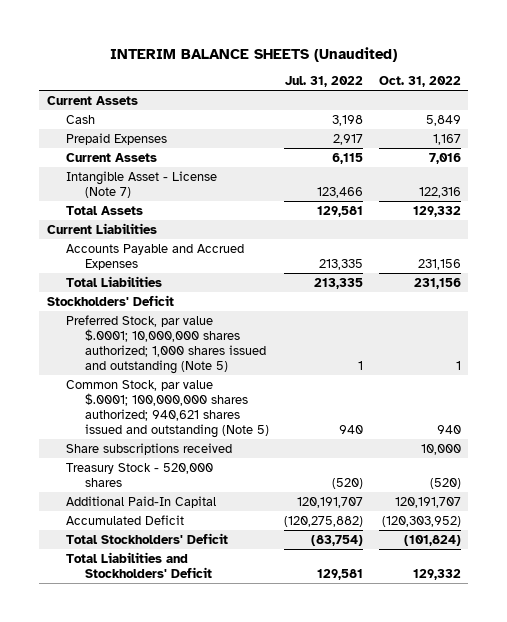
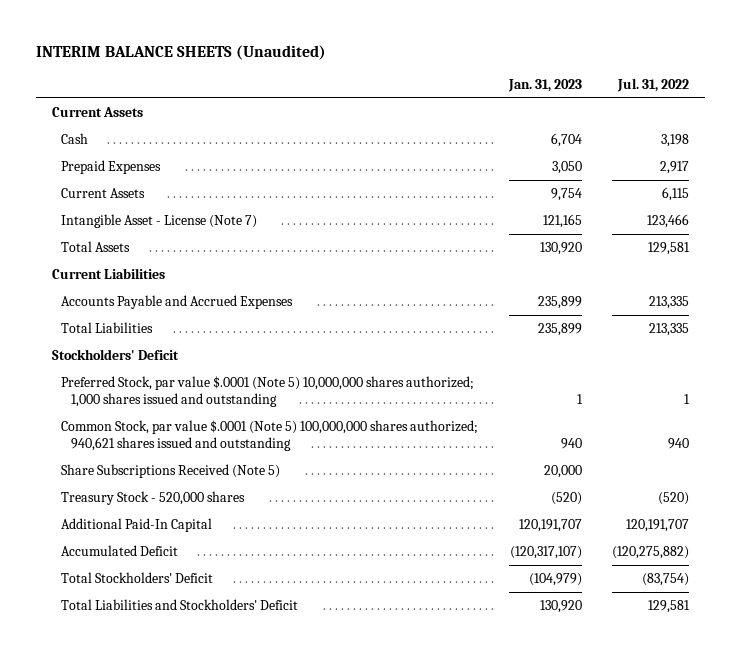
[378,76,461,88] Oct. 31, 2022 -> none
none -> [507,78,582,92] Jan. 31, 2023
[65,314,267,374] Preferred Stock, par value $.0001; 10,000,000 shares authorized; 1,000 shares issued and outstanding (Note 5) -> [61,375,475,408] Preferred Stock, par value $.0001 (Note 5) 10,000,000 shares authorized; 1,000 shares issued and outstanding
[65,379,270,438] Common Stock, par value $.0001; 100,000,000 shares authorized; 940,621 shares issued and outstanding (Note 5) -> [61,419,479,452] Common Stock, par value $.0001 (Note 5) 100,000,000 shares authorized; 940,621 shares issued and outstanding
[65,442,232,455] Share subscriptions received -> [61,463,281,478] Share Subscriptions Received (Note 5)

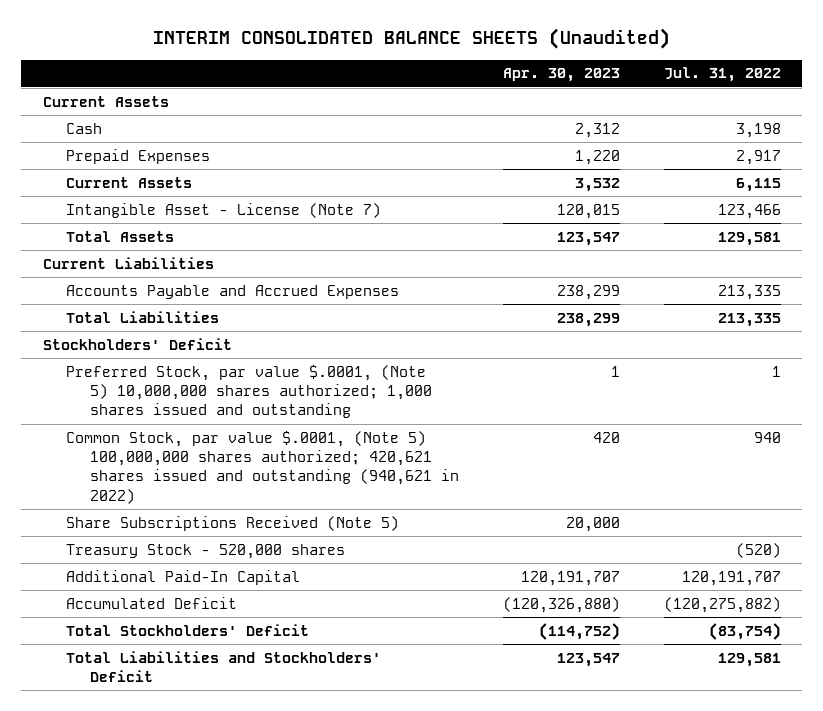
[36,45,327,61] INTERIM BALANCE SHEETS (Unaudited) -> [152,28,670,50] INTERIM CONSOLIDATED BALANCE SHEETS (Unaudited)
[507,78,582,92] Jan. 31, 2023 -> none
none -> [502,68,620,83] Apr. 30, 2023
[61,375,475,408] Preferred Stock, par value $.0001 (Note 5) 10,000,000 shares authorized; 1,000 shares issued and outstanding -> [66,364,432,419] Preferred Stock, par value $.0001, (Note 5) 10,000,000 shares authorized; 1,000 shares issued and outstanding
[61,419,479,452] Common Stock, par value $.0001 (Note 5) 100,000,000 shares authorized; 940,621 shares issued and outstanding -> [66,430,459,504] Common Stock, par value $.0001, (Note 5) 100,000,000 shares authorized; 420,621 shares issued and outstanding (940,621 in 2022)

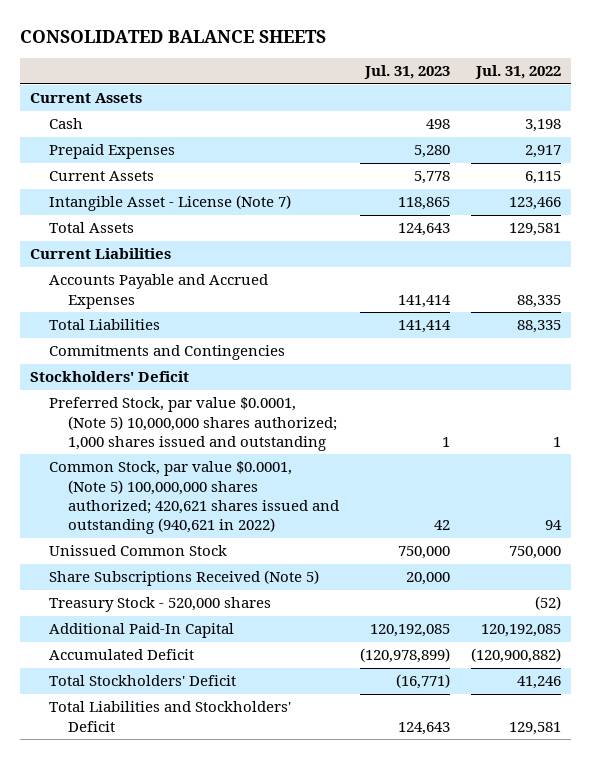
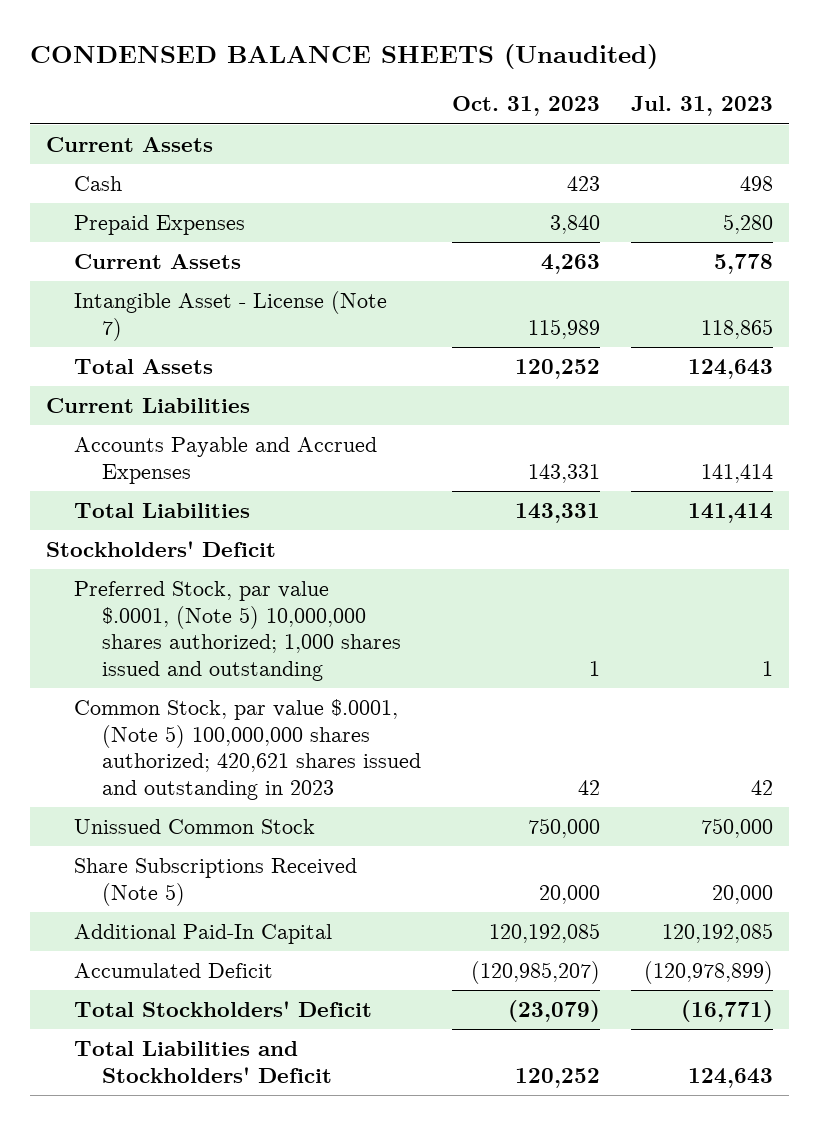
[19,29,326,43] CONSOLIDATED BALANCE SHEETS -> [30,44,659,70] CONDENSED BALANCE SHEETS (Unaudited)
[474,65,561,80] Jul. 31, 2022 -> none
none -> [452,96,601,117] Oct. 31, 2023
[49,345,286,361] Commitments and Contingencies -> none
[49,397,338,451] Preferred Stock, par value $0.0001, (Note 5) 10,000,000 shares authorized; 1,000 shares issued and outstanding -> [73,580,402,682] Preferred Stock, par value $.0001, (Note 5) 10,000,000 shares authorized; 1,000 shares issued and outstanding
[49,461,340,534] Common Stock, par value $0.0001, (Note 5) 100,000,000 shares authorized; 420,621 shares issued and outstanding (940,621 in 2022) -> [73,698,422,801] Common Stock, par value $.0001, (Note 5) 100,000,000 shares authorized; 420,621 shares issued and outstanding in 2023
[49,597,272,613] Treasury Stock - 520,000 shares -> none

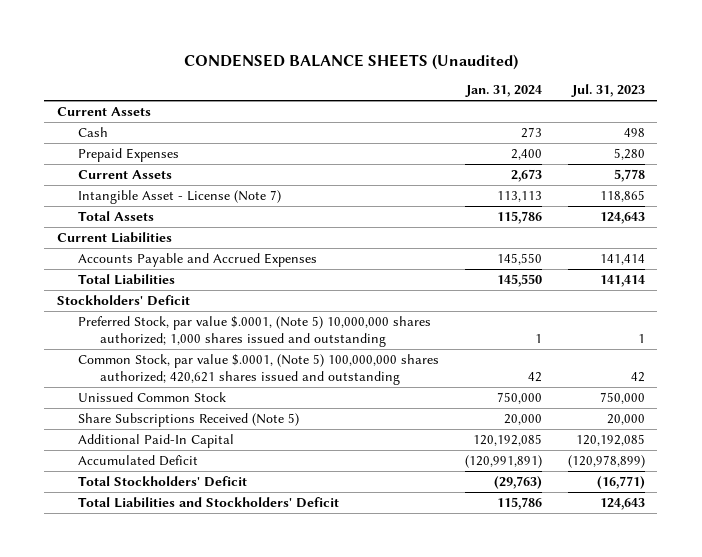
[452,96,601,117] Oct. 31, 2023 -> none
none -> [464,85,542,98] Jan. 31, 2024
[73,698,422,801] Common Stock, par value $.0001, (Note 5) 100,000,000 shares authorized; 420,621 shares issued and outstanding in 2023 -> [78,353,440,385] Common Stock, par value $.0001, (Note 5) 100,000,000 shares authorized; 420,621 shares issued and outstanding

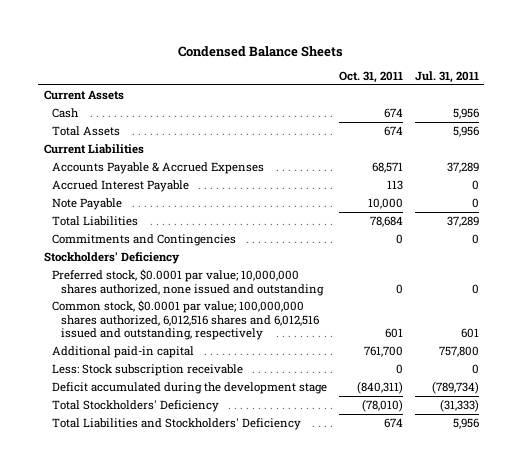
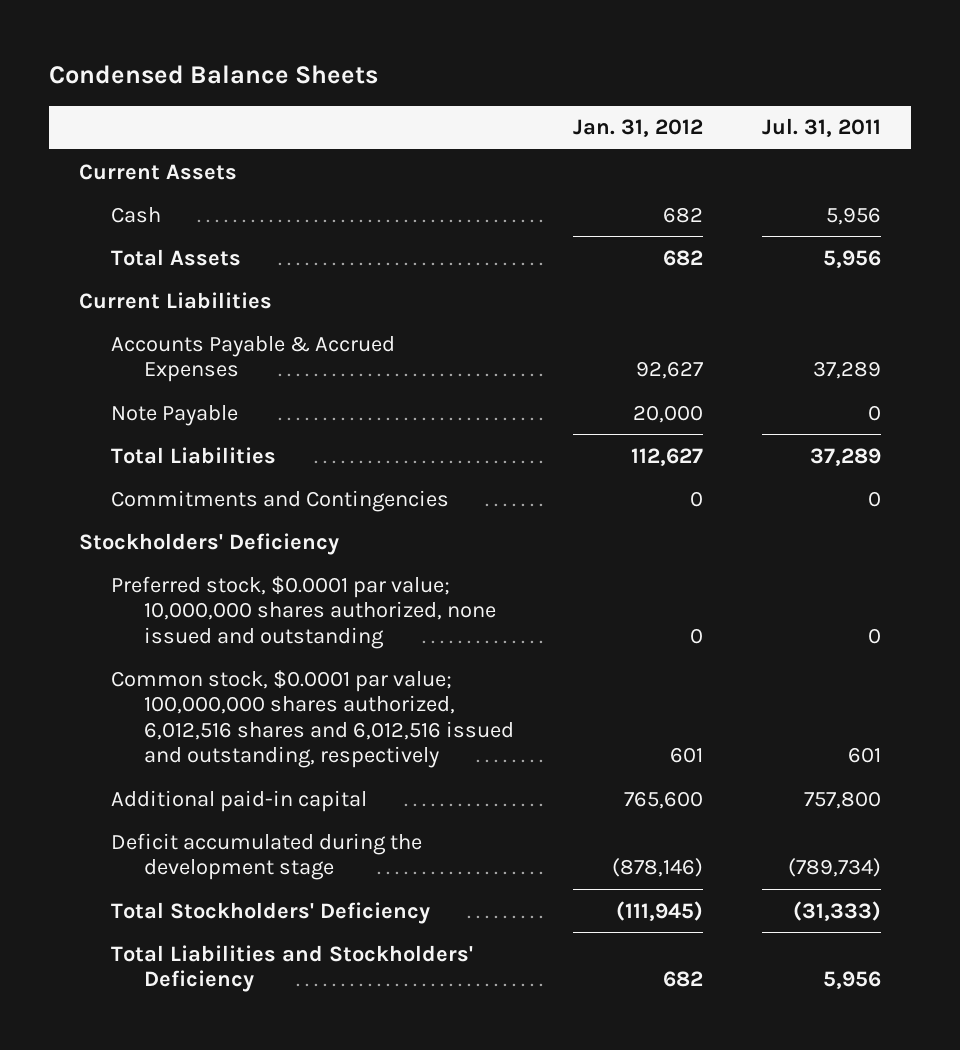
[339,71,404,84] Oct. 31, 2011 -> none
none -> [572,119,703,138] Jan. 31, 2012
[52,180,190,193] Accrued Interest Payable -> none
[52,364,244,377] Less: Stock subscription receivable -> none

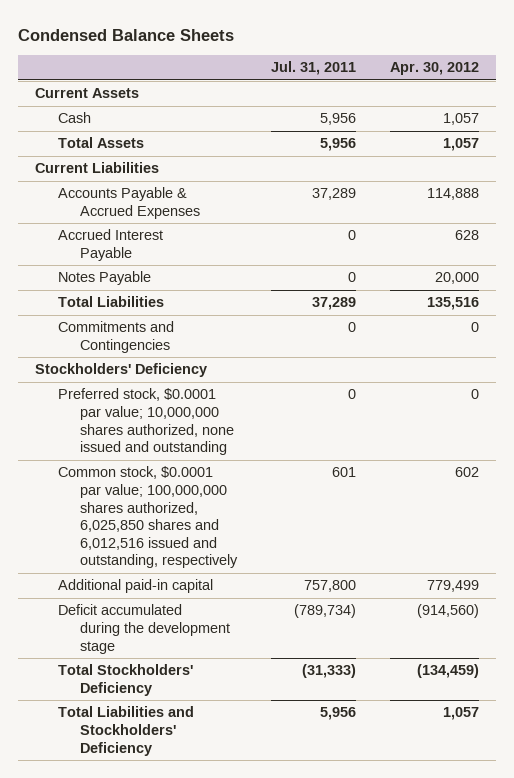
[572,119,703,138] Jan. 31, 2012 -> none
none -> [390,62,480,76] Apr. 30, 2012
none -> [57,229,163,261] Accrued Interest Payable
[111,404,239,426] Note Payable -> [57,271,151,286] Notes Payable
[111,669,514,769] Common stock, $0.0001 par value; 100,000,000 shares authorized, 6,012,516 shares and 6,012,516 issued and outstanding, respectively -> [57,466,239,569] Common stock, $0.0001 par value; 100,000,000 shares authorized, 6,025,850 shares and 6,012,516 issued and outstanding, respectively

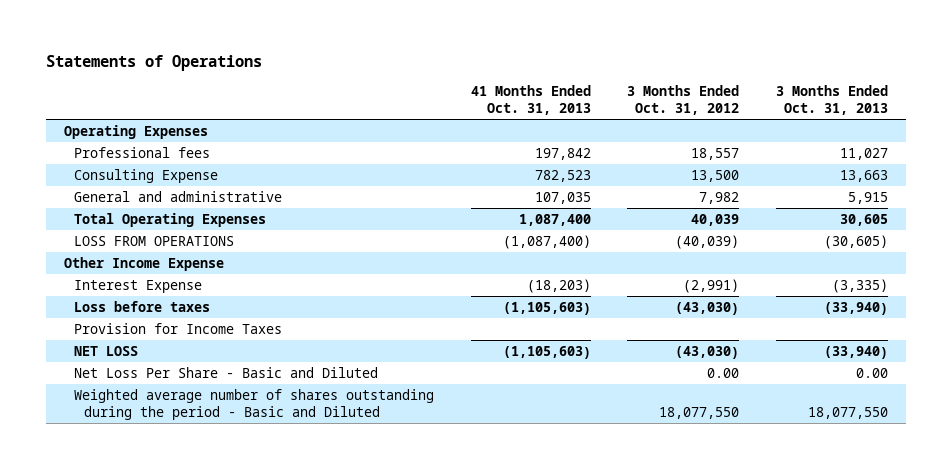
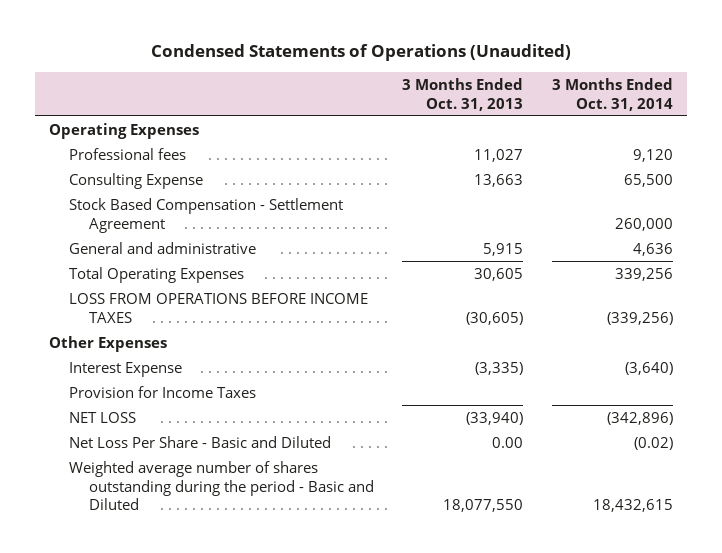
[46,54,263,71] Statements of Operations -> [150,44,571,62] Condensed Statements of Operations (Unaudited)
[470,84,591,115] 41 Months Ended Oct. 31, 2013 -> none
[627,84,740,115] 3 Months Ended Oct. 31, 2012 -> none
none -> [551,77,673,111] 3 Months Ended Oct. 31, 2014
none -> [68,197,343,233] Stock Based Compensation - Settlement Agreement
[74,235,235,246] LOSS FROM OPERATIONS -> [68,292,368,323] LOSS FROM OPERATIONS BEFORE INCOME TAXES
[64,256,225,271] Other Income Expense -> [48,335,167,352] Other Expenses
[74,300,211,312] Loss before taxes -> none

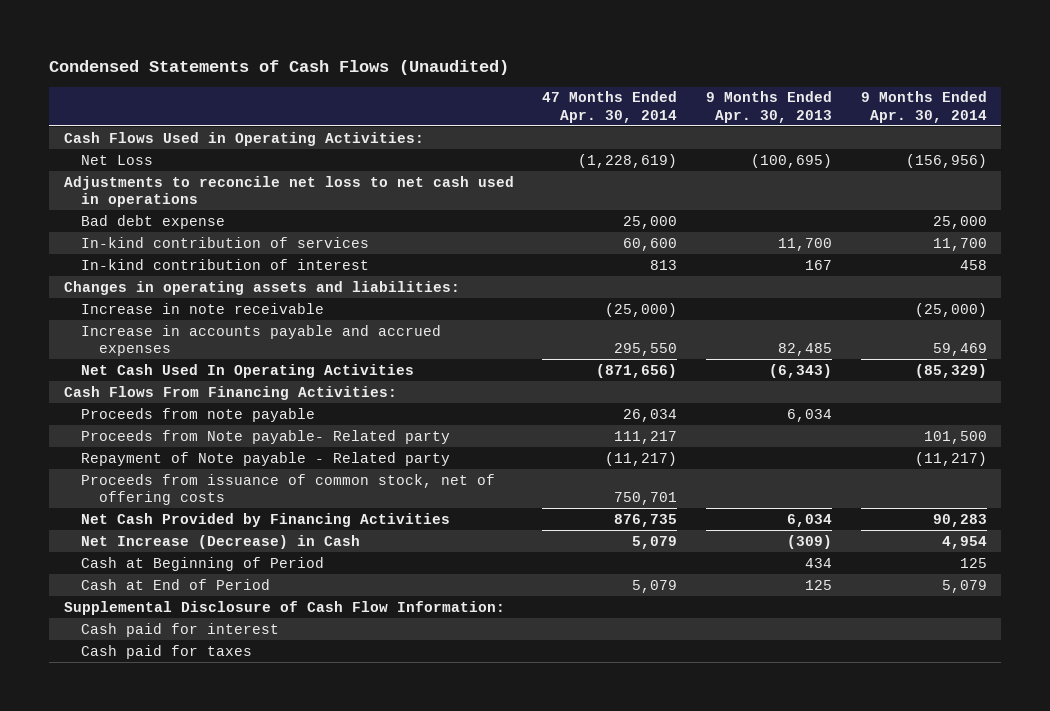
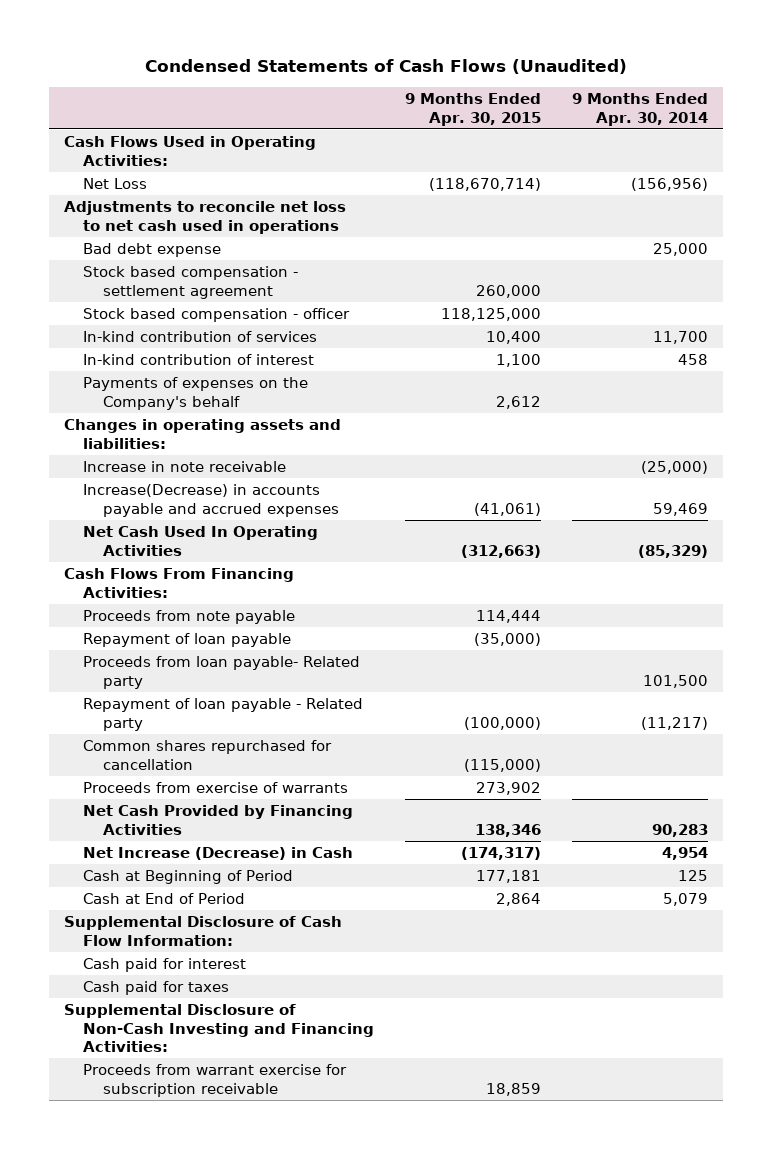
[542,91,678,124] 47 Months Ended Apr. 30, 2014 -> none
[706,91,833,124] 9 Months Ended Apr. 30, 2013 -> none
none -> [405,92,542,126] 9 Months Ended Apr. 30, 2015
none -> [83,265,299,299] Stock based compensation - settlement agreement
none -> [83,307,351,322] Stock based compensation - officer
none -> [83,376,309,410] Payments of expenses on the Company's behalf
[81,324,442,357] Increase in accounts payable and accrued expenses -> [83,483,339,517] Increase(Decrease) in accounts payable and accrued expenses
[81,473,496,506] Proceeds from issuance of common stock, net of offering costs -> none
none -> [83,632,292,647] Repayment of loan payable
[81,429,451,444] Proceeds from Note payable- Related party -> [83,655,361,689] Proceeds from loan payable- Related party
[81,451,451,466] Repayment of Note payable - Related party -> [83,697,364,731] Repayment of loan payable - Related party
none -> [83,739,333,770] Common shares repurchased for cancellation
none -> [83,781,349,793] Proceeds from exercise of warrants
none -> [64,1003,375,1053] Supplemental Disclosure of Non-Cash Investing and Financing Activities:
none -> [83,1063,348,1097] Proceeds from warrant exercise for subscription receivable

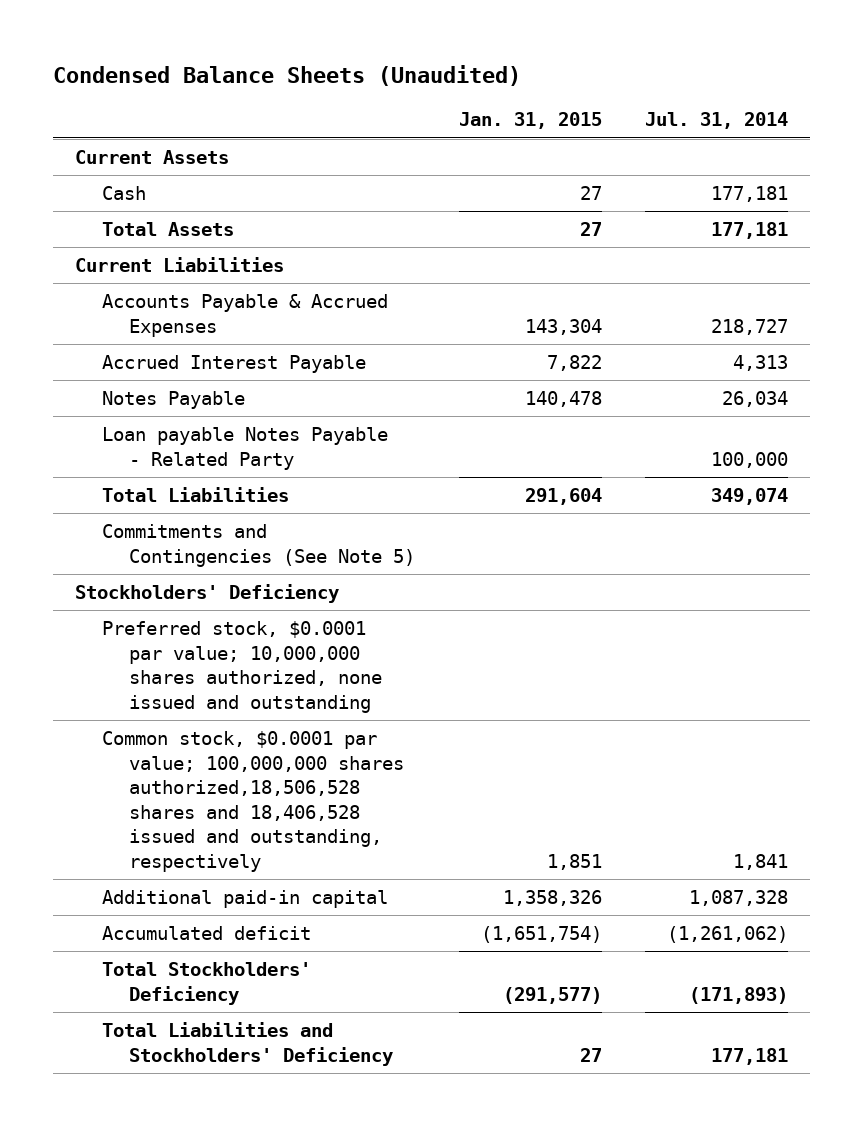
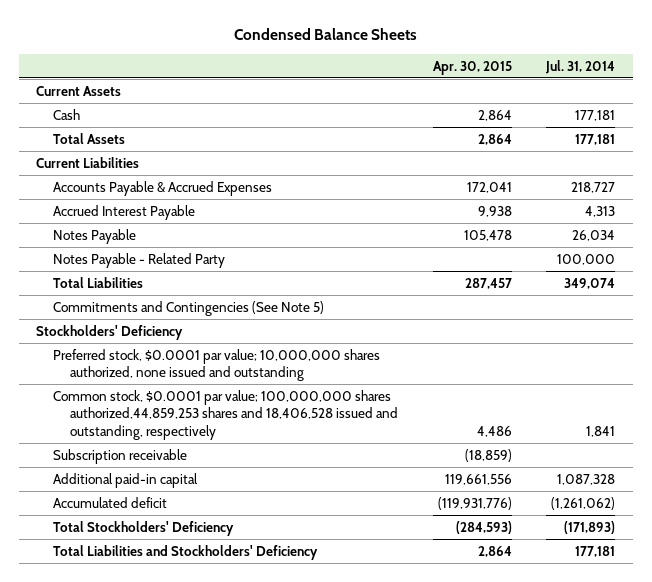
[53,64,522,86] Condensed Balance Sheets (Unaudited) -> [233,28,417,41] Condensed Balance Sheets
[458,112,602,130] Jan. 31, 2015 -> none
none -> [432,60,512,75] Apr. 30, 2015
[102,427,389,470] Loan payable Notes Payable - Related Party -> [53,252,226,268] Notes Payable - Related Party
[102,731,405,872] Common stock, $0.0001 par value; 100,000,000 shares authorized,18,506,528 shares and 18,406,528 issued and outstanding, respectively -> [53,389,399,440] Common stock, $0.0001 par value; 100,000,000 shares authorized,44,859,253 shares and 18,406,528 issued and outstanding, respectively
none -> [53,448,188,464] Subscription receivable

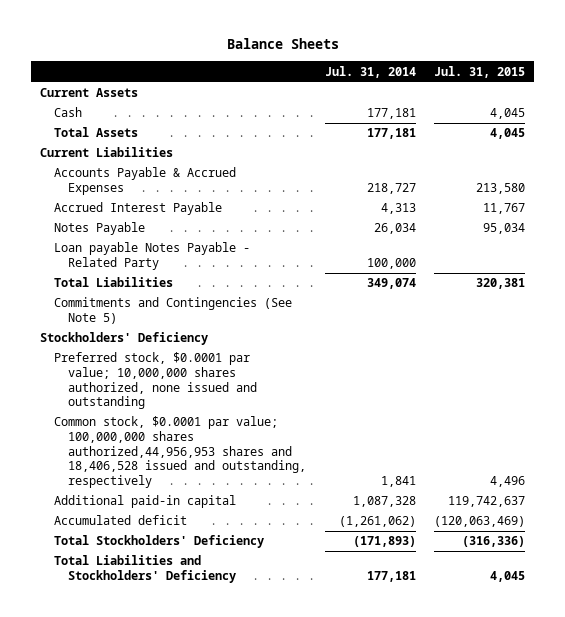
[233,28,417,41] Condensed Balance Sheets -> [226,38,339,50] Balance Sheets
[432,60,512,75] Apr. 30, 2015 -> none
none -> [433,65,525,78] Jul. 31, 2015
[53,252,226,268] Notes Payable - Related Party -> [54,242,251,271] Loan payable Notes Payable - Related Party
[53,448,188,464] Subscription receivable -> none
[53,389,399,440] Common stock, $0.0001 par value; 100,000,000 shares authorized,44,859,253 shares and 18,406,528 issued and outstanding, respectively -> [54,416,307,489] Common stock, $0.0001 par value; 100,000,000 shares authorized,44,956,953 shares and 18,406,528 issued and outstanding, respectively

